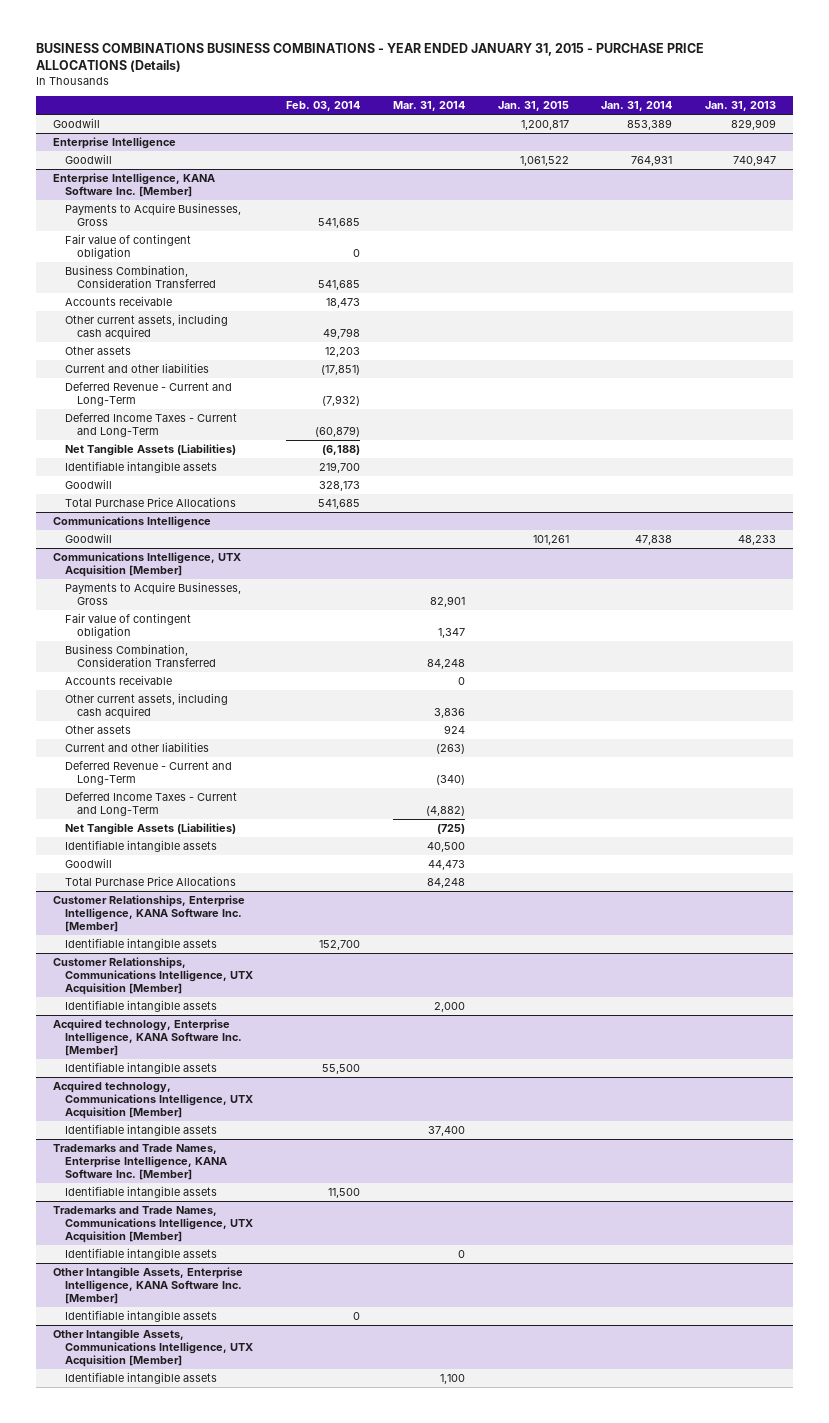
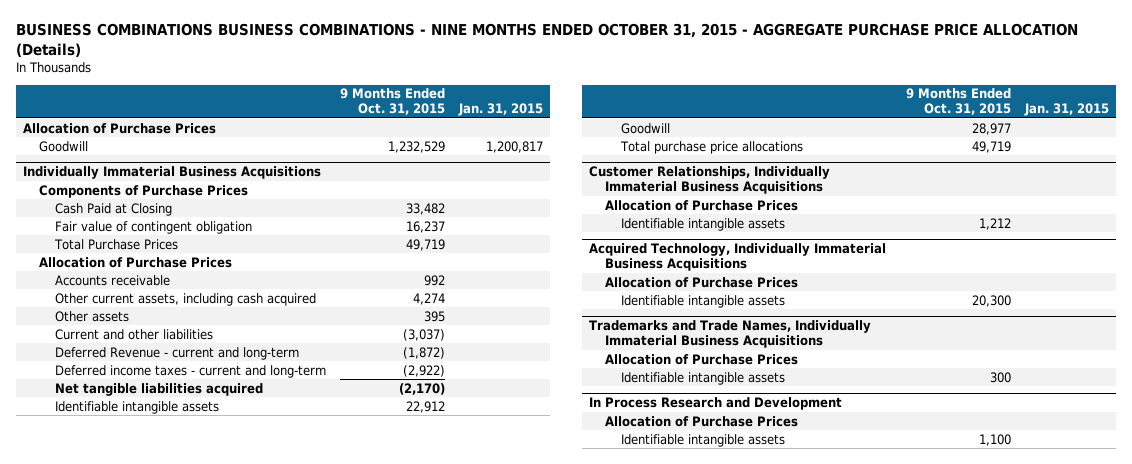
[36,43,705,73] BUSINESS COMBINATIONS BUSINESS COMBINATIONS - YEAR ENDED JANUARY 31, 2015 - PURCHASE PRICE ALLOCATIONS (Details) -> [15,23,1078,57] BUSINESS COMBINATIONS BUSINESS COMBINATIONS - NINE MONTHS ENDED OCTOBER 31, 2015 - AGGREGATE PURCHASE PRICE ALLOCATION (Details)
[285,101,360,112] Feb. 03, 2014 -> none
[392,101,465,112] Mar. 31, 2014 -> none
[601,101,673,112] Jan. 31, 2014 -> none
[705,101,777,112] Jan. 31, 2013 -> none
none -> [340,88,446,116] 9 Months Ended Oct. 31, 2015
none -> [22,122,216,134] Allocation of Purchase Prices
[52,136,176,149] Enterprise Intelligence -> none
[64,153,112,164] Goodwill -> none
[52,172,215,197] Enterprise Intelligence, KANA Software Inc. [Member] -> none
[64,202,241,226] Payments to Acquire Businesses, Gross -> none
[64,233,191,259] Fair value of contingent obligation -> none
[64,264,217,288] Business Combination, Consideration Transferred -> none
[64,295,172,306] Accounts receivable -> none
[64,313,228,340] Other current assets, including cash acquired -> none
[64,345,131,355] Other assets -> none
[64,362,209,373] Current and other liabilities -> none
[64,381,232,406] Deferred Revenue - Current and Long-Term -> none
[64,412,237,437] Deferred Income Taxes - Current and Long-Term -> none
[64,443,236,456] Net Tangible Assets (Liabilities) -> none
[64,460,217,473] Identifiable intangible assets -> none
[64,478,112,489] Goodwill -> none
[64,496,236,507] Total Purchase Price Allocations -> none
[52,515,211,528] Communications Intelligence -> none
[64,532,112,543] Goodwill -> none
[52,551,241,577] Communications Intelligence, UTX Acquisition [Member] -> none
[64,581,241,605] Payments to Acquire Businesses, Gross -> none
[64,612,191,638] Fair value of contingent obligation -> none
[64,643,217,667] Business Combination, Consideration Transferred -> none
[64,674,172,685] Accounts receivable -> none
[64,692,228,719] Other current assets, including cash acquired -> none
[64,724,131,734] Other assets -> none
[64,741,209,752] Current and other liabilities -> none
[64,760,232,785] Deferred Revenue - Current and Long-Term -> none
[64,791,237,816] Deferred Income Taxes - Current and Long-Term -> none
[64,822,236,835] Net Tangible Assets (Liabilities) -> none
[64,839,217,852] Identifiable intangible assets -> none
[64,857,112,868] Goodwill -> none
[64,875,236,886] Total Purchase Price Allocations -> none
[52,894,245,932] Customer Relationships, Enterprise Intelligence, KANA Software Inc. [Member] -> none
[64,937,217,950] Identifiable intangible assets -> none
[52,956,253,995] Customer Relationships, Communications Intelligence, UTX Acquisition [Member] -> none
[64,999,217,1012] Identifiable intangible assets -> none
[52,1018,242,1056] Acquired technology, Enterprise Intelligence, KANA Software Inc. [Member] -> none
[64,1061,217,1074] Identifiable intangible assets -> none
[52,1080,253,1119] Acquired technology, Communications Intelligence, UTX Acquisition [Member] -> none
[64,1123,217,1136] Identifiable intangible assets -> none
[52,1143,227,1180] Trademarks and Trade Names, Enterprise Intelligence, KANA Software Inc. [Member] -> none
[64,1185,217,1198] Identifiable intangible assets -> none
[52,1205,253,1243] Trademarks and Trade Names, Communications Intelligence, UTX Acquisition [Member] -> none
[64,1247,217,1260] Identifiable intangible assets -> none
[52,1266,243,1304] Other Intangible Assets, Enterprise Intelligence, KANA Software Inc. [Member] -> none
[64,1309,217,1322] Identifiable intangible assets -> none
[52,1328,253,1367] Other Intangible Assets, Communications Intelligence, UTX Acquisition [Member] -> none
[64,1371,217,1384] Identifiable intangible assets -> none
none -> [22,166,321,180] Individually Immaterial Business Acquisitions
none -> [38,184,248,198] Components of Purchase Prices
none -> [54,202,172,216] Cash Paid at Closing
none -> [54,220,252,234] Fair value of contingent obligation
none -> [53,238,178,250] Total Purchase Prices
none -> [38,256,232,268] Allocation of Purchase Prices
none -> [54,274,170,286] Accounts receivable
none -> [54,292,316,306] Other current assets, including cash acquired
none -> [54,310,129,322] Other assets
none -> [54,328,213,340] Current and other liabilities
none -> [54,346,299,360] Deferred Revenue - current and long-term
none -> [54,364,326,378] Deferred income taxes - current and long-term
none -> [54,382,263,396] Net tangible liabilities acquired
none -> [54,400,219,414] Identifiable intangible assets
none -> [621,122,671,134] Goodwill
none -> [620,140,804,154] Total purchase price allocations
none -> [588,166,830,195] Customer Relationships, Individually Immaterial Business Acquisitions
none -> [605,199,799,211] Allocation of Purchase Prices
none -> [621,217,786,231] Identifiable intangible assets
none -> [588,243,886,272] Acquired Technology, Individually Immaterial Business Acquisitions
none -> [605,276,799,288] Allocation of Purchase Prices
none -> [621,294,786,308] Identifiable intangible assets
none -> [588,320,871,349] Trademarks and Trade Names, Individually Immaterial Business Acquisitions
none -> [605,353,799,365] Allocation of Purchase Prices
none -> [621,371,786,385] Identifiable intangible assets
none -> [588,397,842,411] In Process Research and Development
none -> [605,415,799,427] Allocation of Purchase Prices
none -> [621,433,786,447] Identifiable intangible assets

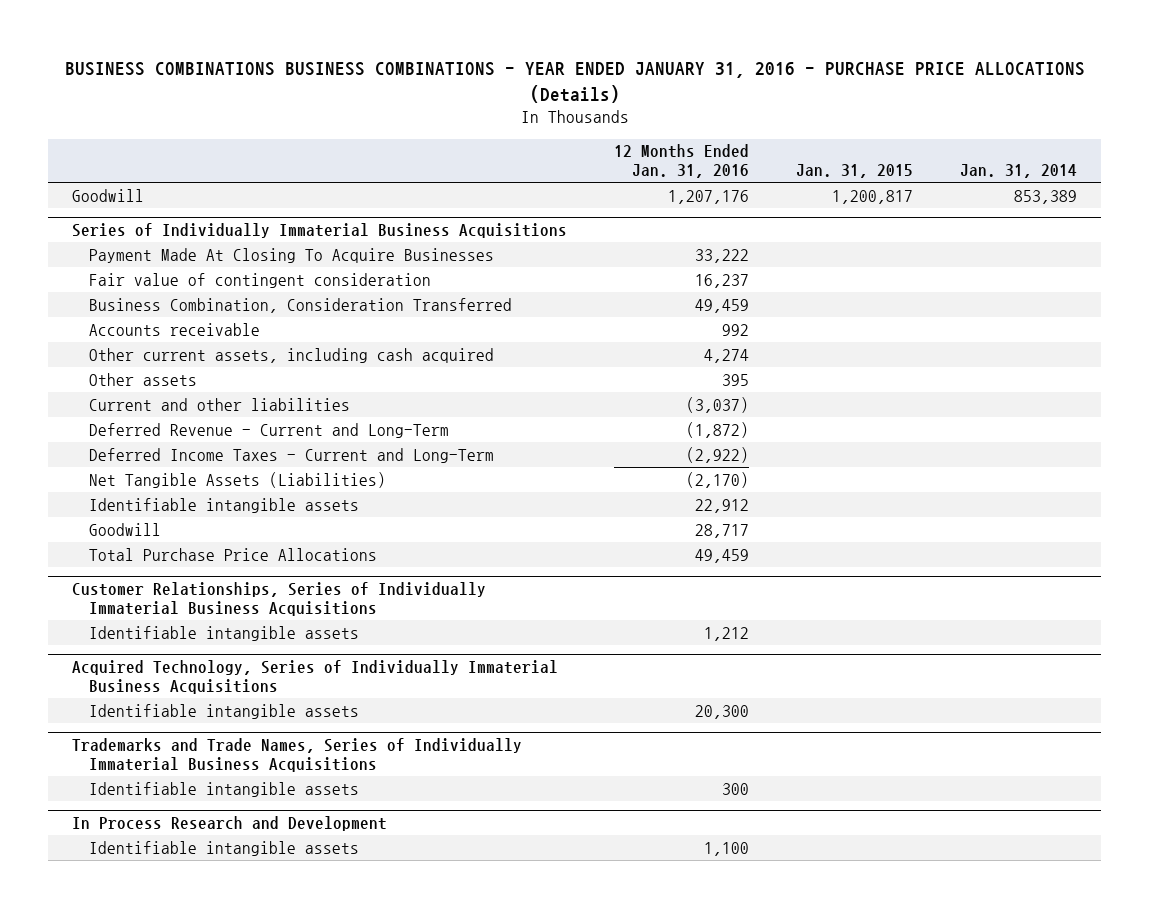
[15,23,1078,57] BUSINESS COMBINATIONS BUSINESS COMBINATIONS - NINE MONTHS ENDED OCTOBER 31, 2015 - AGGREGATE PURCHASE PRICE ALLOCATION (Details) -> [64,62,1085,103] BUSINESS COMBINATIONS BUSINESS COMBINATIONS - YEAR ENDED JANUARY 31, 2016 - PURCHASE PRICE ALLOCATIONS (Details)
[340,88,446,116] 9 Months Ended Oct. 31, 2015 -> none
none -> [614,144,750,179] 12 Months Ended Jan. 31, 2016
none -> [960,164,1078,179] Jan. 31, 2014
[22,122,216,134] Allocation of Purchase Prices -> none
[38,184,248,198] Components of Purchase Prices -> none
[38,256,232,268] Allocation of Purchase Prices -> none
[22,166,321,180] Individually Immaterial Business Acquisitions -> [72,223,568,239] Series of Individually Immaterial Business Acquisitions
[54,202,172,216] Cash Paid at Closing -> [88,247,494,263] Payment Made At Closing To Acquire Businesses
[54,220,252,234] Fair value of contingent obligation -> [88,272,431,288] Fair value of contingent consideration
[53,238,178,250] Total Purchase Prices -> [88,297,512,313] Business Combination, Consideration Transferred
[54,346,299,360] Deferred Revenue - current and long-term -> [88,422,449,438] Deferred Revenue - Current and Long-Term
[54,364,326,378] Deferred income taxes - current and long-term -> [88,447,494,463] Deferred Income Taxes - Current and Long-Term
[54,382,263,396] Net tangible liabilities acquired -> [88,471,386,488] Net Tangible Assets (Liabilities)
[605,199,799,211] Allocation of Purchase Prices -> none
[620,140,804,154] Total purchase price allocations -> [88,547,377,561] Total Purchase Price Allocations
[588,166,830,195] Customer Relationships, Individually Immaterial Business Acquisitions -> [72,582,487,617] Customer Relationships, Series of Individually Immaterial Business Acquisitions
[605,276,799,288] Allocation of Purchase Prices -> none
[588,243,886,272] Acquired Technology, Individually Immaterial Business Acquisitions -> [72,660,559,695] Acquired Technology, Series of Individually Immaterial Business Acquisitions
[605,353,799,365] Allocation of Purchase Prices -> none
[588,320,871,349] Trademarks and Trade Names, Individually Immaterial Business Acquisitions -> [72,738,523,773] Trademarks and Trade Names, Series of Individually Immaterial Business Acquisitions
[605,415,799,427] Allocation of Purchase Prices -> none

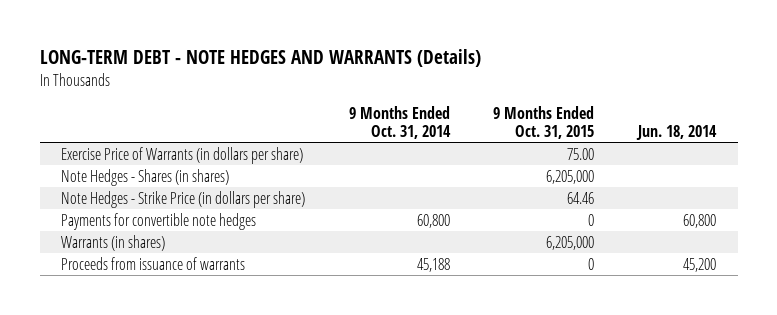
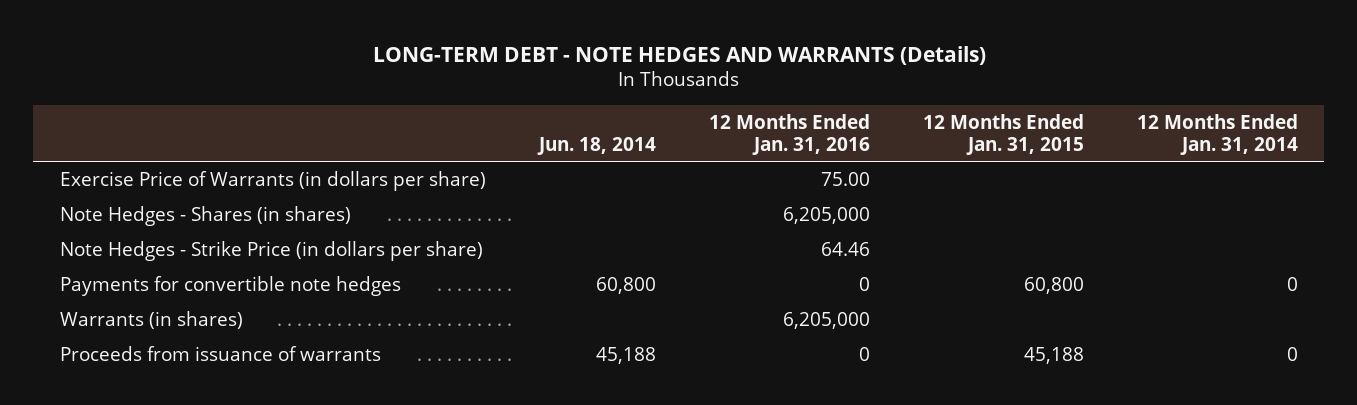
[348,105,451,139] 9 Months Ended Oct. 31, 2014 -> none
[493,105,595,139] 9 Months Ended Oct. 31, 2015 -> none
none -> [708,113,870,155] 12 Months Ended Jan. 31, 2016
none -> [922,113,1084,155] 12 Months Ended Jan. 31, 2015
none -> [1136,113,1298,155] 12 Months Ended Jan. 31, 2014
[682,257,716,272] 45,200 -> [595,346,656,364] 45,188

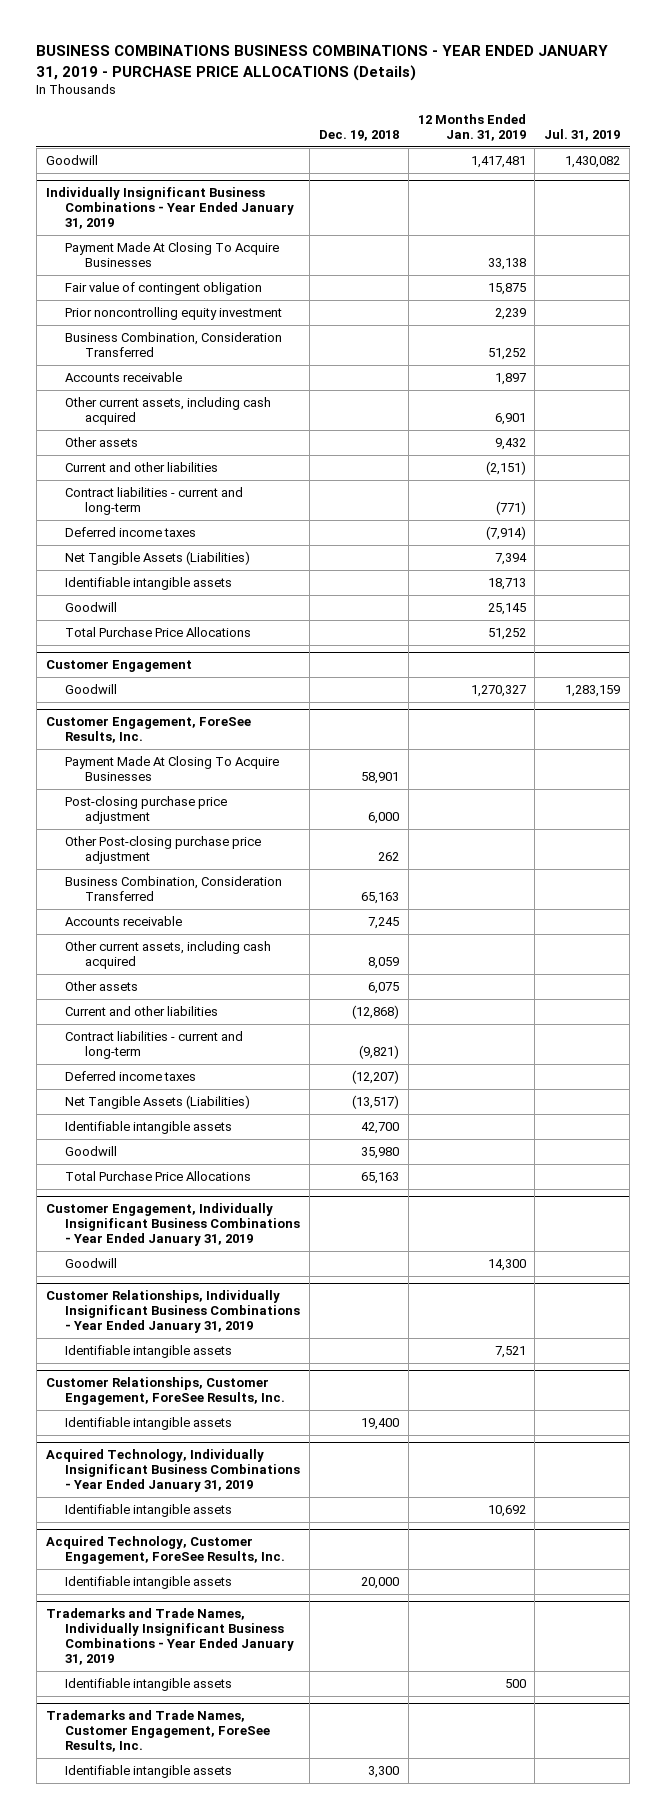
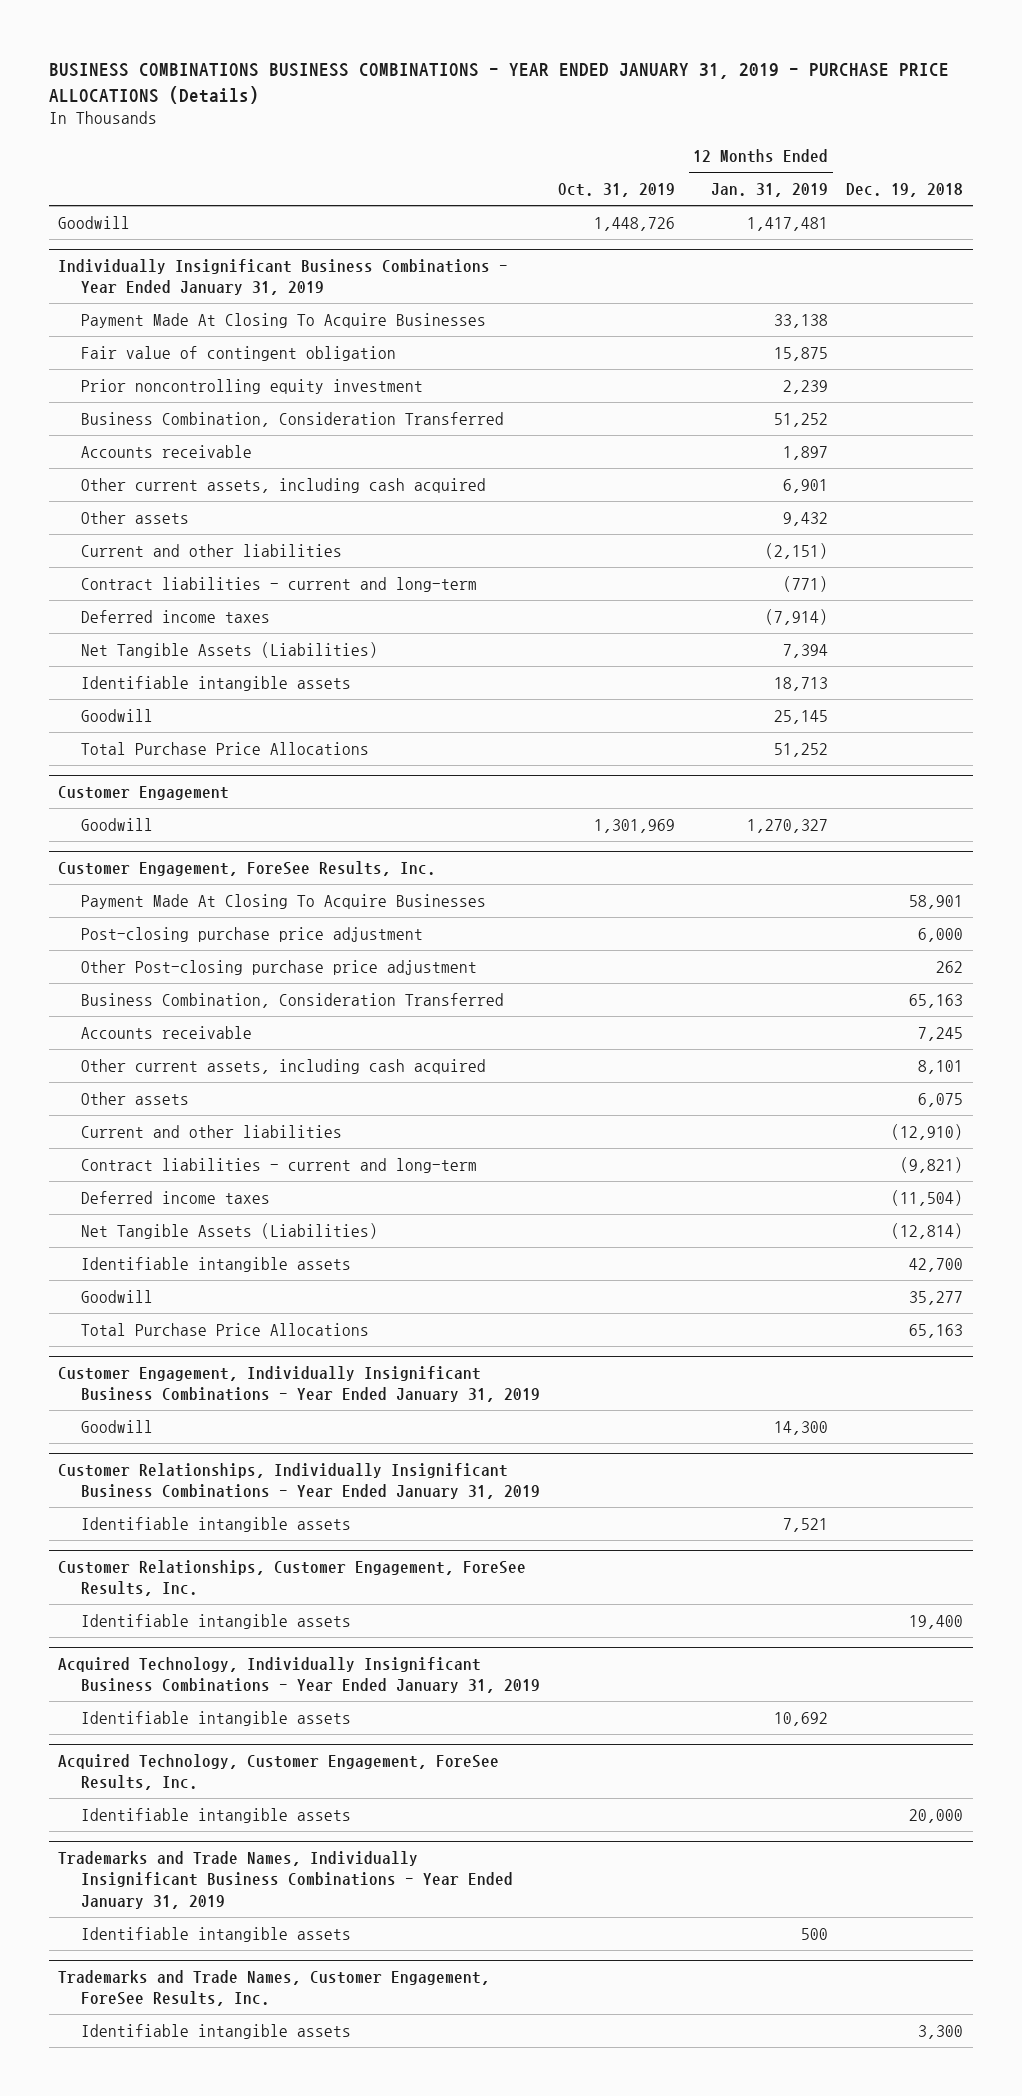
[544,128,621,141] Jul. 31, 2019 -> none
none -> [558,183,676,198] Oct. 31, 2019
[368,956,400,969] 8,059 -> [918,1059,964,1074] 8,101
[352,1005,400,1020] (12,868) -> [891,1123,964,1140] (12,910)
[352,1070,400,1085] (12,207) -> [891,1189,964,1206] (11,504)
[352,1095,400,1110] (13,517) -> [891,1222,964,1239] (12,814)
[361,1147,400,1160] 35,980 -> [909,1290,964,1305] 35,277

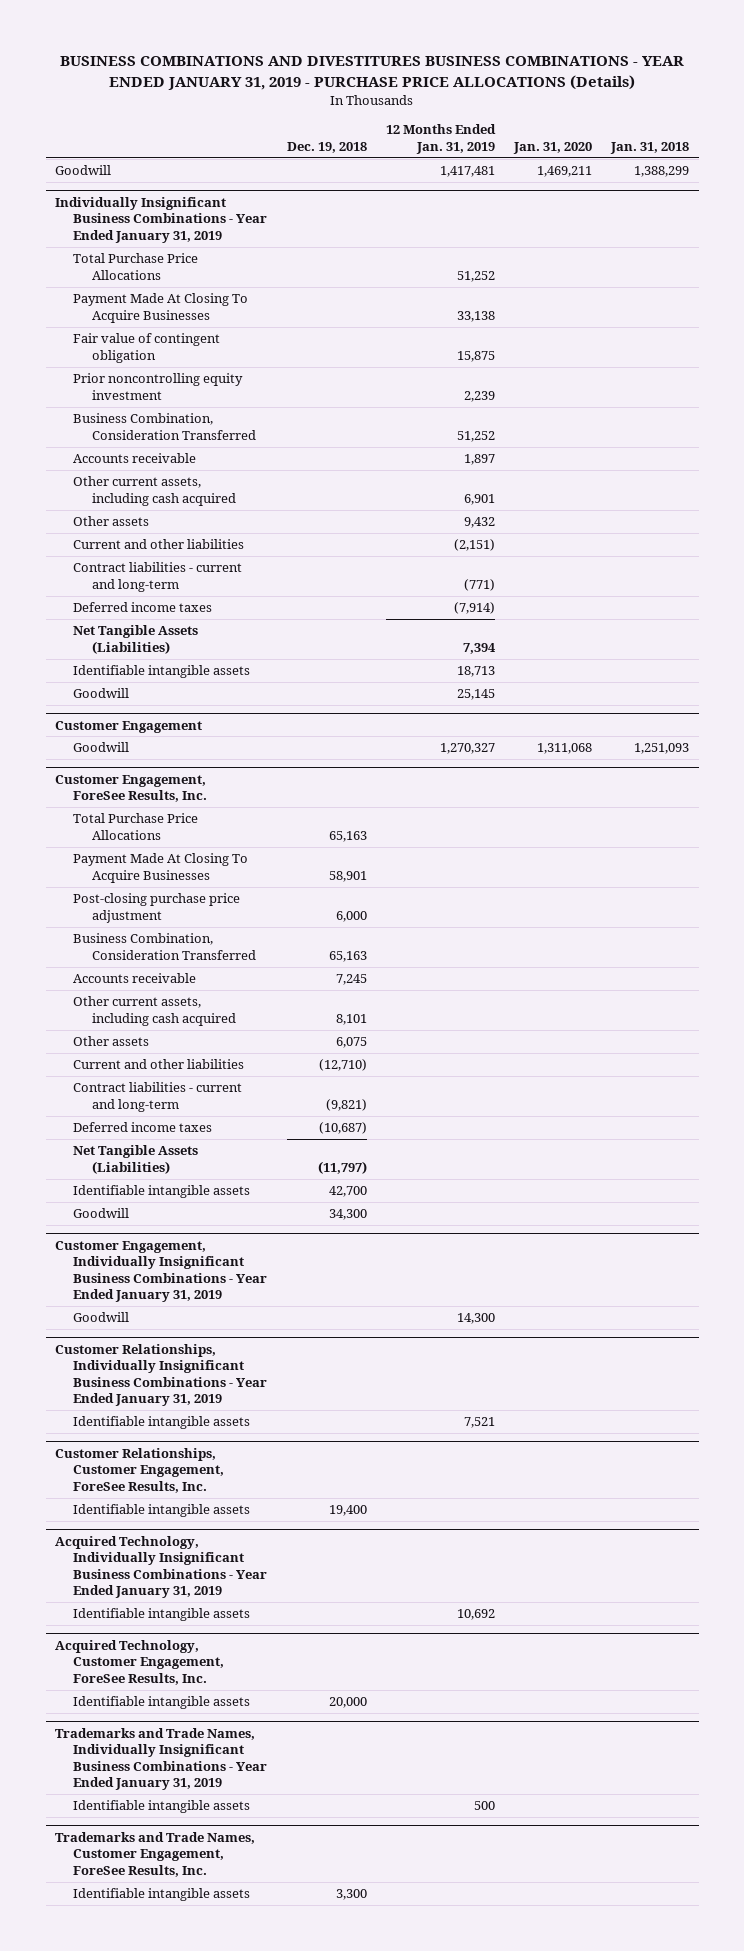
[49,62,950,104] BUSINESS COMBINATIONS BUSINESS COMBINATIONS - YEAR ENDED JANUARY 31, 2019 - PURCHASE PRICE ALLOCATIONS (Details) -> [60,56,685,90] BUSINESS COMBINATIONS AND DIVESTITURES BUSINESS COMBINATIONS - YEAR ENDED JANUARY 31, 2019 - PURCHASE PRICE ALLOCATIONS (Details)
[558,183,676,198] Oct. 31, 2019 -> none
none -> [512,141,592,154] Jan. 31, 2020
none -> [610,141,690,154] Jan. 31, 2018
[81,741,370,755] Total Purchase Price Allocations -> [73,253,199,280] Total Purchase Price Allocations
[81,1322,370,1336] Total Purchase Price Allocations -> [73,813,199,840] Total Purchase Price Allocations
[81,959,478,975] Other Post-closing purchase price adjustment -> none
[891,1123,964,1140] (12,910) -> [318,1059,367,1072] (12,710)
[891,1189,964,1206] (11,504) -> [318,1122,367,1135] (10,687)
[891,1222,964,1239] (12,814) -> [317,1160,367,1174] (11,797)
[909,1290,964,1305] 35,277 -> [328,1209,367,1221] 34,300

